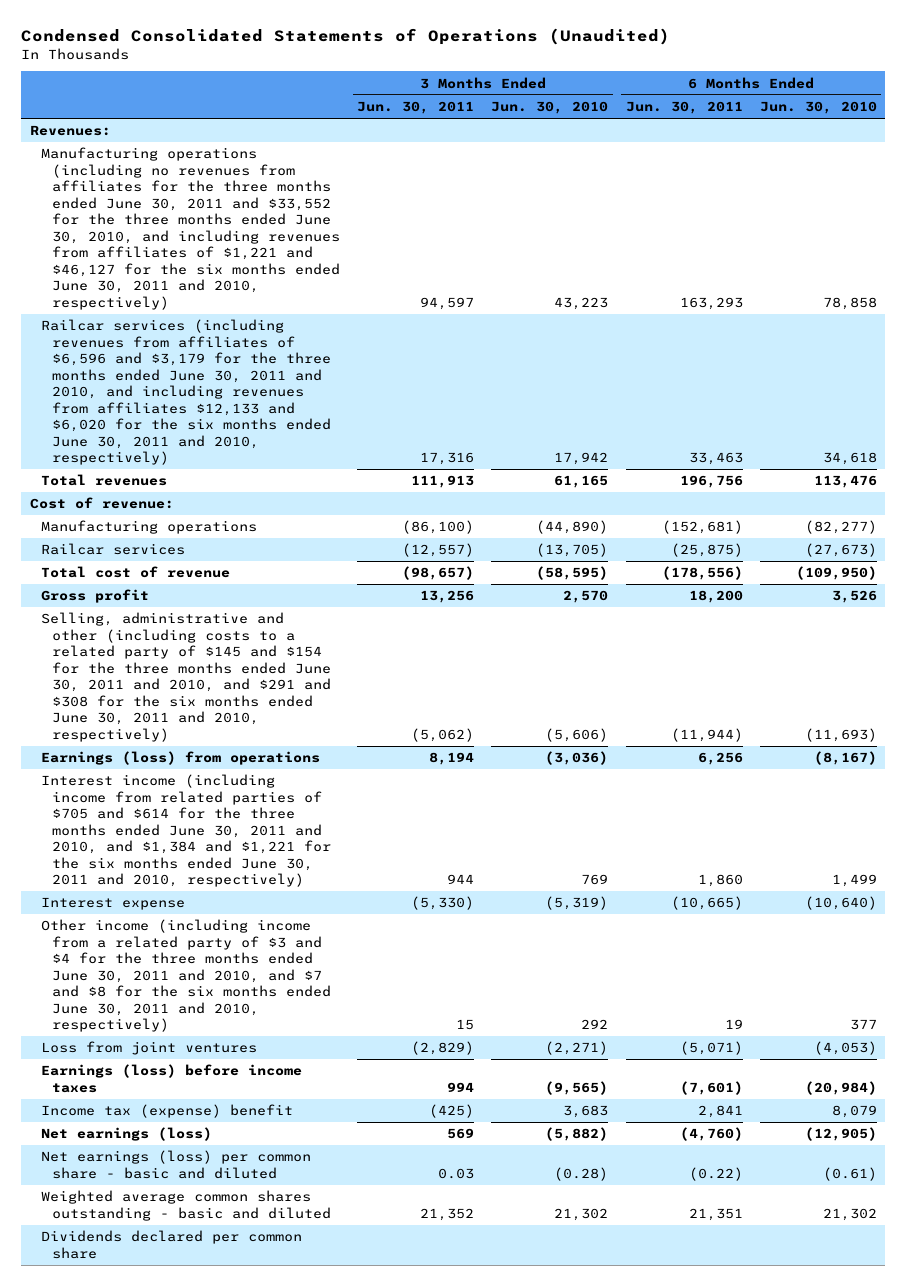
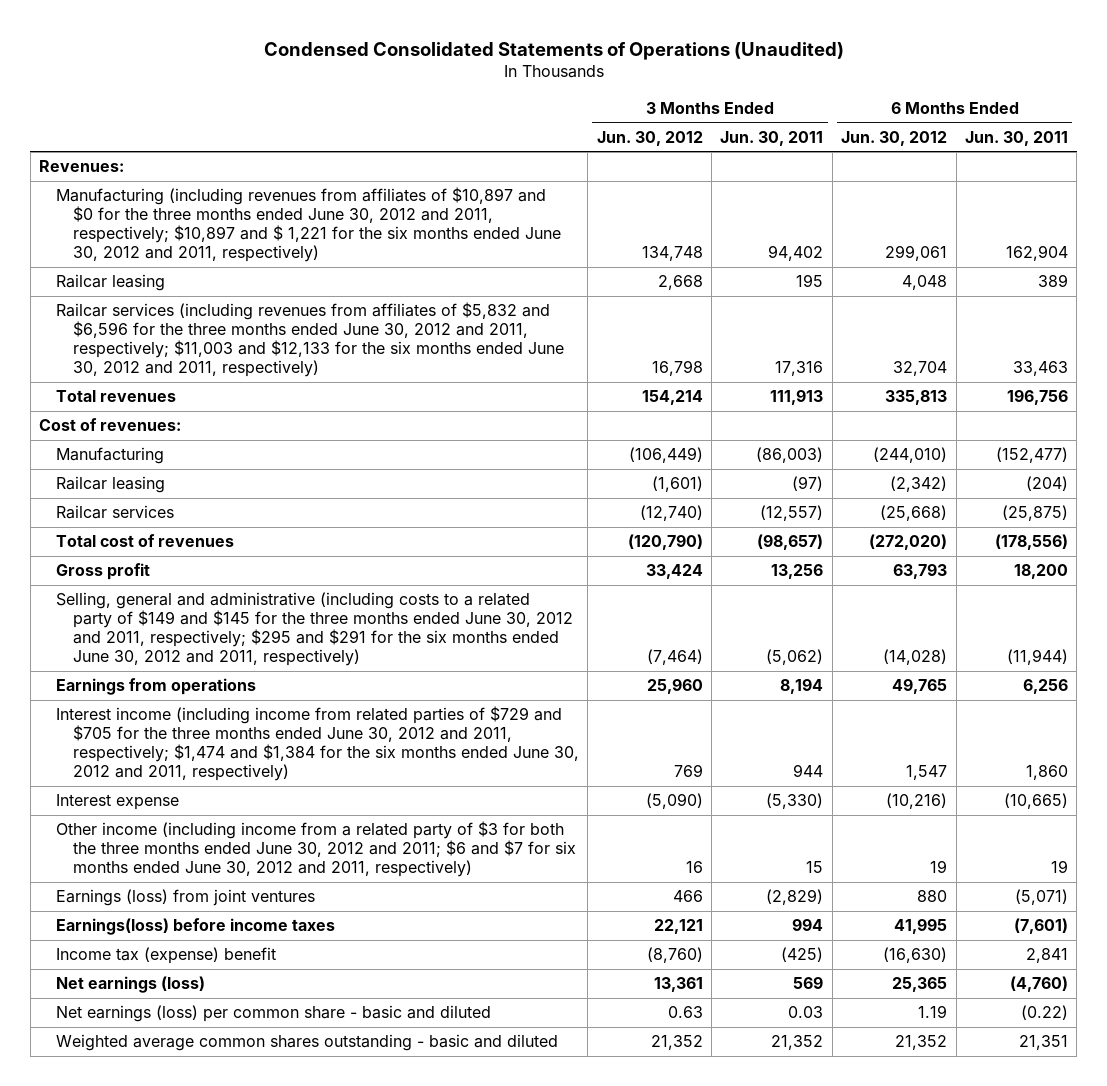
[491,100,609,114] Jun. 30, 2010 -> none
[759,100,877,114] Jun. 30, 2010 -> none
none -> [596,130,703,146] Jun. 30, 2012
none -> [841,130,948,146] Jun. 30, 2012
[40,147,340,310] Manufacturing operations (including no revenues from affiliates for the three months ended June 30, 2011 and $33,552 for the three months ended June 30, 2010, and including revenues from affiliates of $1,221 and $46,127 for the six months ended June 30, 2011 and 2010, respectively) -> [56,187,562,263] Manufacturing (including revenues from affiliates of $10,897 and $0 for the three months ended June 30, 2012 and 2011, respectively; $10,897 and $ 1,221 for the six months ended June 30, 2012 and 2011, respectively)
[420,296,475,310] 94,597 -> [768,245,824,262] 94,402
[679,296,743,310] 163,293 -> [1005,245,1068,262] 162,904
none -> [56,274,166,292] Railcar leasing
[40,319,331,466] Railcar services (including revenues from affiliates of $6,596 and $3,179 for the three months ended June 30, 2011 and 2010, and including revenues from affiliates $12,133 and $6,020 for the six months ended June 30, 2011 and 2010, respectively) -> [56,302,565,378] Railcar services (including revenues from affiliates of $5,832 and $6,596 for the three months ended June 30, 2012 and 2011, respectively; $11,003 and $12,133 for the six months ended June 30, 2012 and 2011, respectively)
[29,497,174,510] Cost of revenue: -> [39,418,182,432] Cost of revenues:
[40,520,257,535] Manufacturing operations -> [56,447,165,465] Manufacturing
[402,520,475,535] (86,100) -> [756,447,824,464] (86,003)
[661,520,743,535] (152,681) -> [995,447,1068,464] (152,477)
none -> [56,476,166,494] Railcar leasing
[40,566,230,579] Total cost of revenue -> [56,534,235,548] Total cost of revenues
[40,612,331,742] Selling, administrative and other (including costs to a related party of $145 and $154 for the three months ended June 30, 2011 and 2010, and $291 and $308 for the six months ended June 30, 2011 and 2010, respectively) -> [56,592,574,667] Selling, general and administrative (including costs to a related party of $149 and $145 for the three months ended June 30, 2012 and 2011, respectively; $295 and $291 for the six months ended June 30, 2012 and 2011, respectively)
[40,751,320,766] Earnings (loss) from operations -> [56,678,257,696] Earnings from operations
[40,774,331,888] Interest income (including income from related parties of $705 and $614 for the three months ended June 30, 2011 and 2010, and $1,384 and $1,221 for the six months ended June 30, 2011 and 2010, respectively) -> [56,706,580,782] Interest income (including income from related parties of $729 and $705 for the three months ended June 30, 2012 and 2011, respectively; $1,474 and $1,384 for the six months ended June 30, 2012 and 2011, respectively)
[40,919,331,1033] Other income (including income from a related party of $3 and $4 for the three months ended June 30, 2011 and 2010, and $7 and $8 for the six months ended June 30, 2011 and 2010, respectively) -> [56,821,577,878] Other income (including income from a related party of $3 for both the three months ended June 30, 2012 and 2011; $6 and $7 for six months ended June 30, 2012 and 2011, respectively)
[40,1041,257,1056] Loss from joint ventures -> [56,889,316,907] Earnings (loss) from joint ventures
[40,1064,302,1093] Earnings (loss) before income taxes -> [56,918,336,936] Earnings(loss) before income taxes
[40,1230,302,1259] Dividends declared per common share -> none

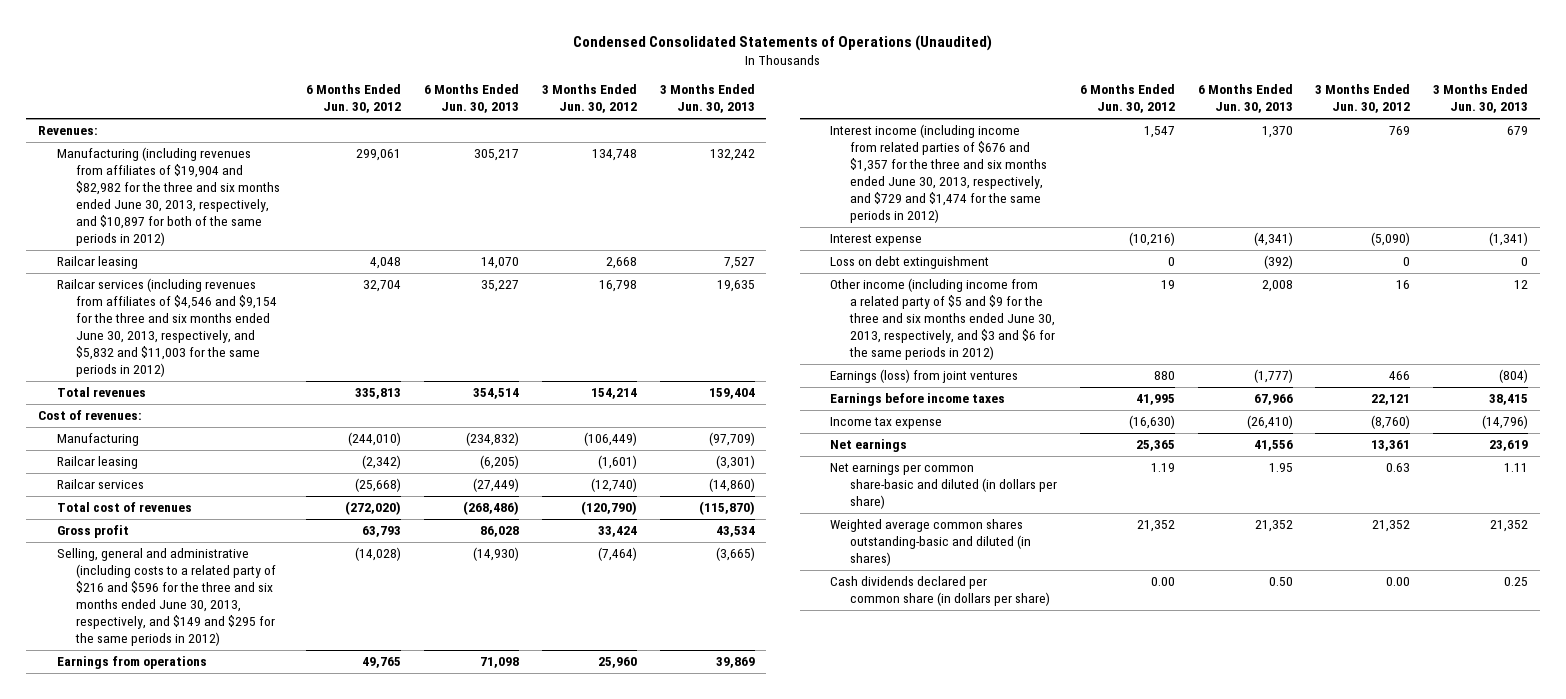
[720,130,824,146] Jun. 30, 2011 -> none
[964,130,1068,146] Jun. 30, 2011 -> none
none -> [424,84,520,114] 6 Months Ended Jun. 30, 2013
none -> [659,84,755,114] 3 Months Ended Jun. 30, 2013
[56,187,562,263] Manufacturing (including revenues from affiliates of $10,897 and $0 for the three months ended June 30, 2012 and 2011, respectively; $10,897 and $ 1,221 for the six months ended June 30, 2012 and 2011, respectively) -> [56,147,281,247] Manufacturing (including revenues from affiliates of $19,904 and $82,982 for the three and six months ended June 30, 2013, respectively, and $10,897 for both of the same periods in 2012)
[56,302,565,378] Railcar services (including revenues from affiliates of $5,832 and $6,596 for the three months ended June 30, 2012 and 2011, respectively; $11,003 and $12,133 for the six months ended June 30, 2012 and 2011, respectively) -> [56,278,278,378] Railcar services (including revenues from affiliates of $4,546 and $9,154 for the three and six months ended June 30, 2013, respectively, and $5,832 and $11,003 for the same periods in 2012)
[56,592,574,667] Selling, general and administrative (including costs to a related party of $149 and $145 for the three months ended June 30, 2012 and 2011, respectively; $295 and $291 for the six months ended June 30, 2012 and 2011, respectively) -> [56,548,277,647] Selling, general and administrative (including costs to a related party of $216 and $596 for the three and six months ended June 30, 2013, respectively, and $149 and $295 for the same periods in 2012)
[56,706,580,782] Interest income (including income from related parties of $729 and $705 for the three months ended June 30, 2012 and 2011, respectively; $1,474 and $1,384 for the six months ended June 30, 2012 and 2011, respectively) -> [830,124,1047,224] Interest income (including income from related parties of $676 and $1,357 for the three and six months ended June 30, 2013, respectively, and $729 and $1,474 for the same periods in 2012)
none -> [830,256,990,270] Loss on debt extinguishment
[56,821,577,878] Other income (including income from a related party of $3 for both the three months ended June 30, 2012 and 2011; $6 and $7 for six months ended June 30, 2012 and 2011, respectively) -> [830,278,1055,361] Other income (including income from a related party of $5 and $9 for the three and six months ended June 30, 2013, respectively, and $3 and $6 for the same periods in 2012)
[56,918,336,936] Earnings(loss) before income taxes -> [830,393,1006,407] Earnings before income taxes
[56,947,277,965] Income tax (expense) benefit -> [830,417,943,430] Income tax expense
[56,976,206,994] Net earnings (loss) -> [830,439,908,453] Net earnings
[56,1005,492,1023] Net earnings (loss) per common share - basic and diluted -> [830,463,1057,510] Net earnings per common share-basic and diluted (in dollars per share)
[56,1034,559,1052] Weighted average common shares outstanding - basic and diluted -> [830,519,1031,567] Weighted average common shares outstanding-basic and diluted (in shares)
none -> [830,576,1050,607] Cash dividends declared per common share (in dollars per share)

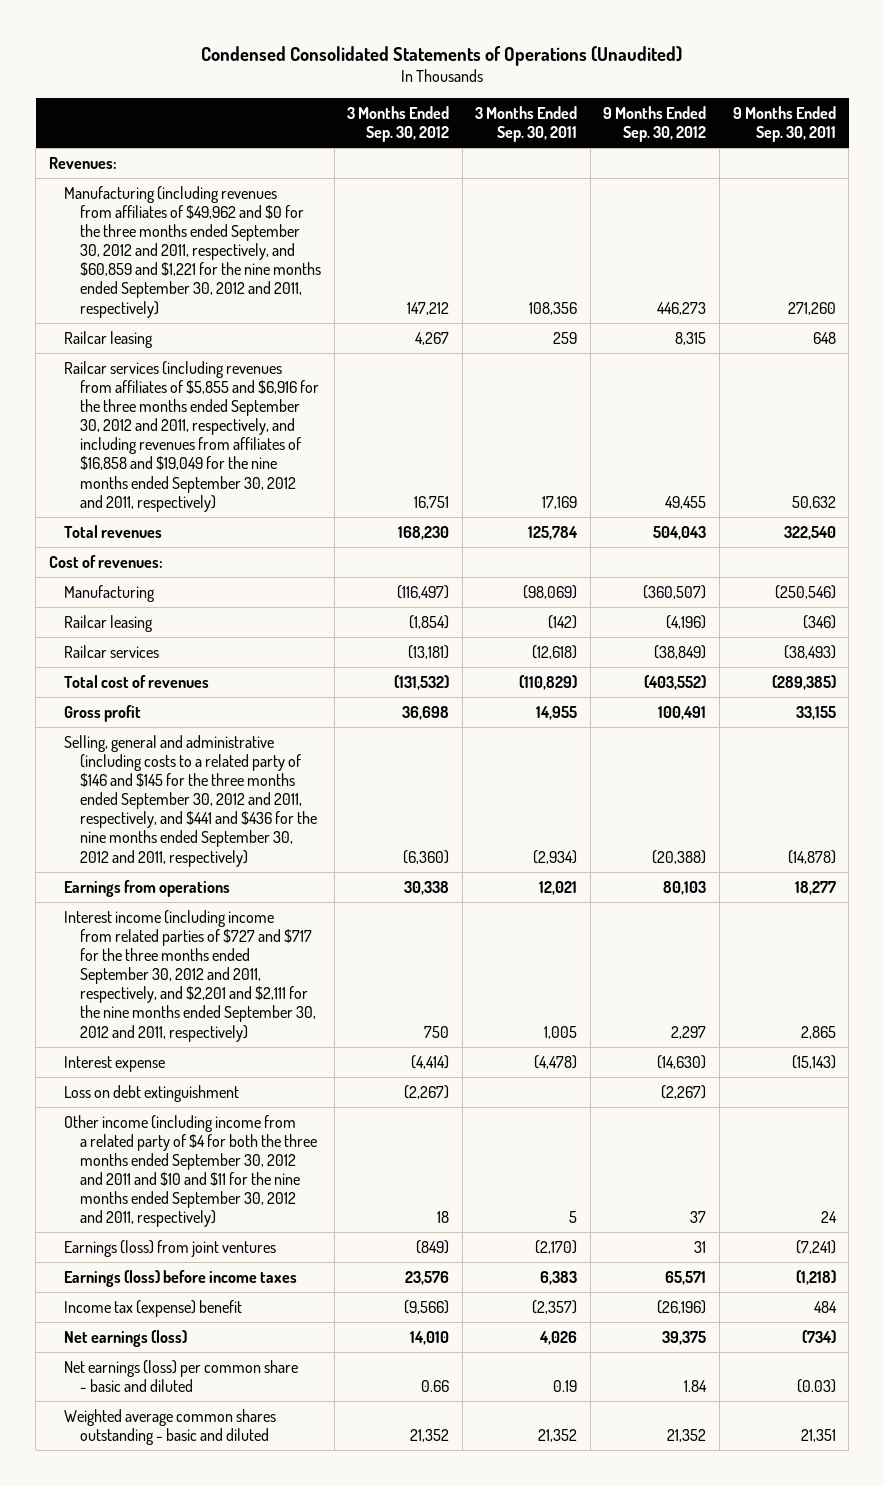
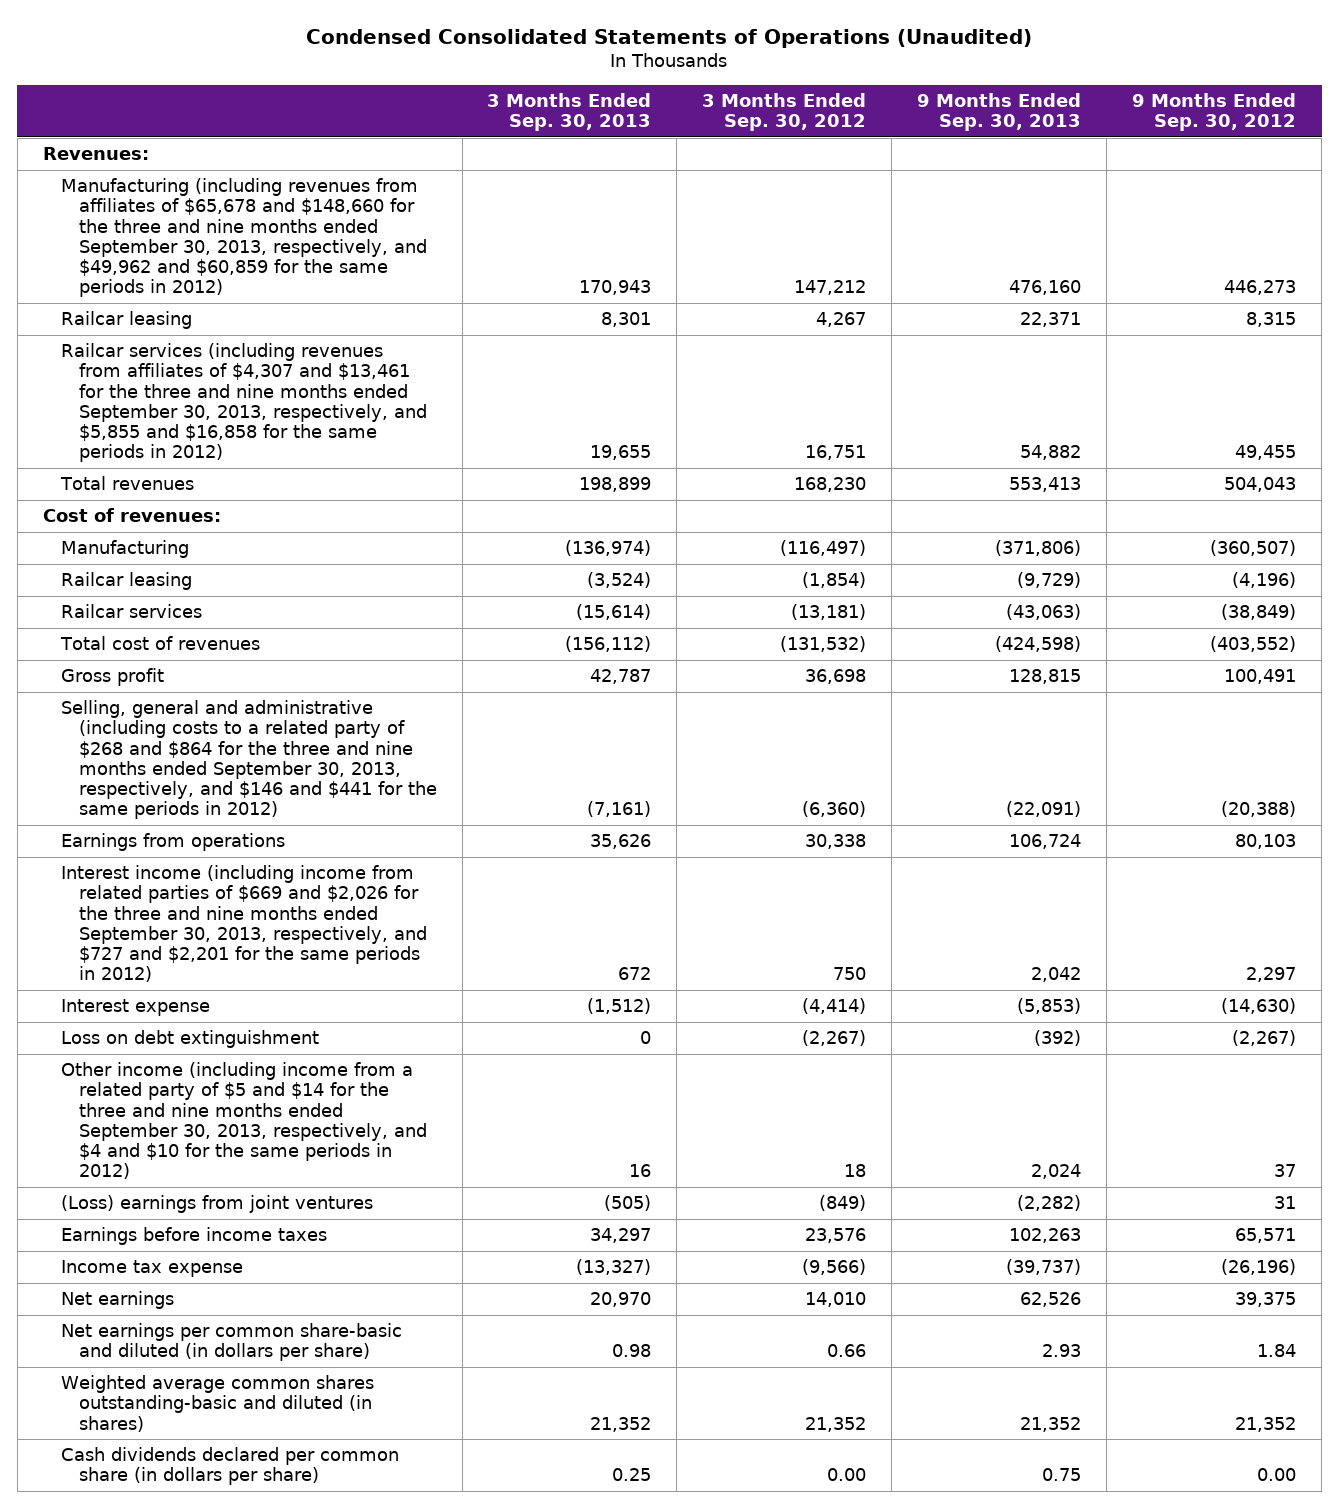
[475,106,578,143] 3 Months Ended Sep. 30, 2011 -> none
[732,106,836,143] 9 Months Ended Sep. 30, 2011 -> none
none -> [487,93,652,132] 3 Months Ended Sep. 30, 2013
none -> [917,93,1082,132] 9 Months Ended Sep. 30, 2013
[64,185,322,318] Manufacturing (including revenues from affiliates of $49,962 and $0 for the three months ended September 30, 2012 and 2011, respectively, and $60,859 and $1,221 for the nine months ended September 30, 2012 and 2011, respectively) -> [60,178,427,298] Manufacturing (including revenues from affiliates of $65,678 and $148,660 for the three and nine months ended September 30, 2013, respectively, and $49,962 and $60,859 for the same periods in 2012)
[64,360,320,512] Railcar services (including revenues from affiliates of $5,855 and $6,916 for the three months ended September 30, 2012 and 2011, respectively, and including revenues from affiliates of $16,858 and $19,049 for the nine months ended September 30, 2012 and 2011, respectively) -> [60,343,427,463] Railcar services (including revenues from affiliates of $4,307 and $13,461 for the three and nine months ended September 30, 2013, respectively, and $5,855 and $16,858 for the same periods in 2012)
[64,734,318,867] Selling, general and administrative (including costs to a related party of $146 and $145 for the three months ended September 30, 2012 and 2011, respectively, and $441 and $436 for the nine months ended September 30, 2012 and 2011, respectively) -> [60,700,437,820] Selling, general and administrative (including costs to a related party of $268 and $864 for the three and nine months ended September 30, 2013, respectively, and $146 and $441 for the same periods in 2012)
[64,909,317,1042] Interest income (including income from related parties of $727 and $717 for the three months ended September 30, 2012 and 2011, respectively, and $2,201 and $2,111 for the nine months ended September 30, 2012 and 2011, respectively) -> [60,865,427,983] Interest income (including income from related parties of $669 and $2,026 for the three and nine months ended September 30, 2013, respectively, and $727 and $2,201 for the same periods in 2012)
[64,1114,318,1228] Other income (including income from a related party of $4 for both the three months ended September 30, 2012 and 2011 and $10 and $11 for the nine months ended September 30, 2012 and 2011, respectively) -> [60,1062,427,1180] Other income (including income from a related party of $5 and $14 for the three and nine months ended September 30, 2013, respectively, and $4 and $10 for the same periods in 2012)
[64,1239,277,1257] Earnings (loss) from joint ventures -> [60,1195,373,1214] (Loss) earnings from joint ventures
[64,1269,298,1287] Earnings (loss) before income taxes -> [60,1227,327,1246] Earnings before income taxes
[64,1299,243,1317] Income tax (expense) benefit -> [60,1260,243,1278] Income tax expense
[64,1329,188,1347] Net earnings (loss) -> [60,1291,174,1310] Net earnings
[64,1359,299,1392] Net earnings (loss) per common share - basic and diluted -> [60,1323,402,1362] Net earnings per common share-basic and diluted (in dollars per share)
[64,1408,277,1445] Weighted average common shares outstanding - basic and diluted -> [60,1375,374,1432] Weighted average common shares outstanding-basic and diluted (in shares)
none -> [60,1447,399,1486] Cash dividends declared per common share (in dollars per share)

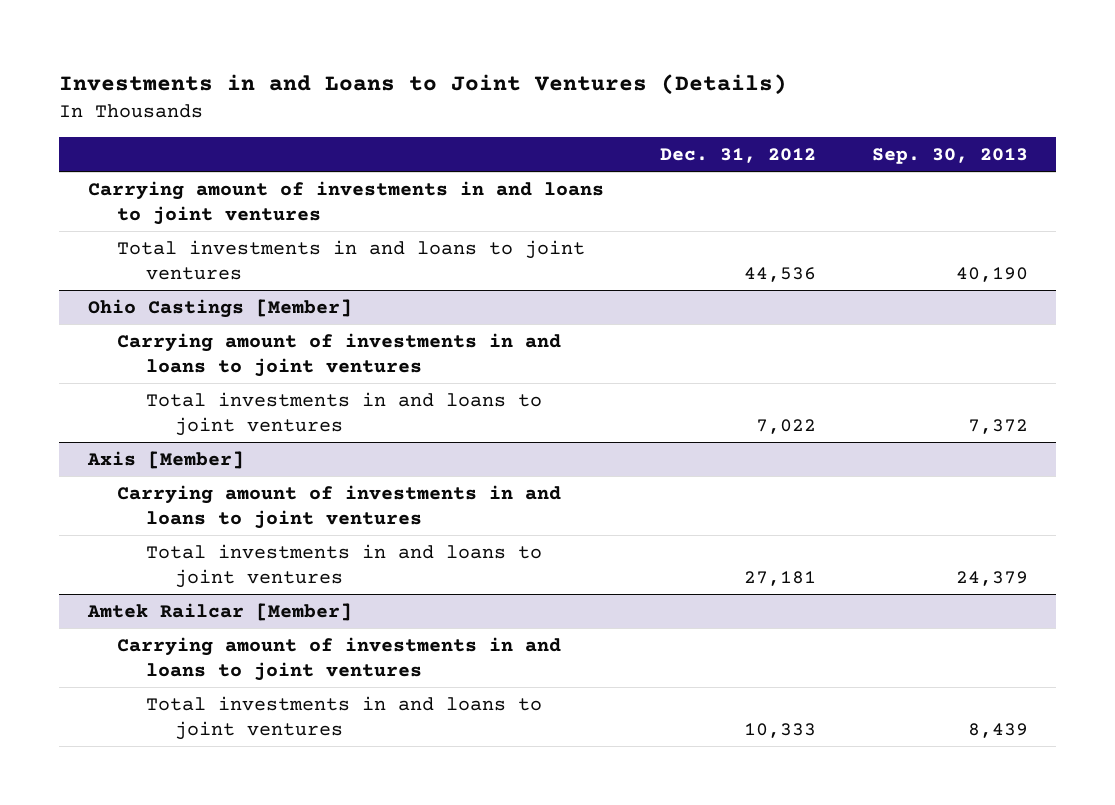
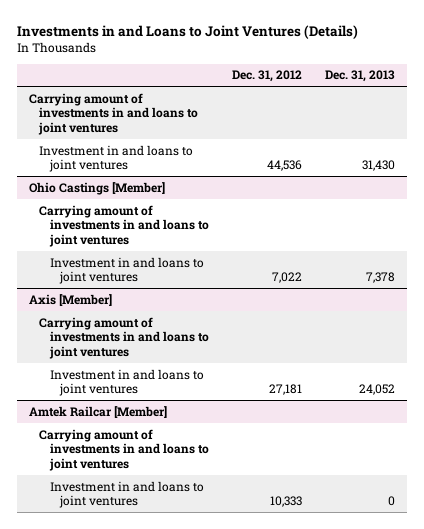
[871,148,1028,165] Sep. 30, 2013 -> none
none -> [325,70,396,83] Dec. 31, 2013
[116,239,585,280] Total investments in and loans to joint ventures -> [39,144,194,173] Investment in and loans to joint ventures
[145,391,542,436] Total investments in and loans to joint ventures -> [49,256,204,285] Investment in and loans to joint ventures
[145,543,542,588] Total investments in and loans to joint ventures -> [49,368,204,397] Investment in and loans to joint ventures
[145,695,542,740] Total investments in and loans to joint ventures -> [49,480,204,509] Investment in and loans to joint ventures

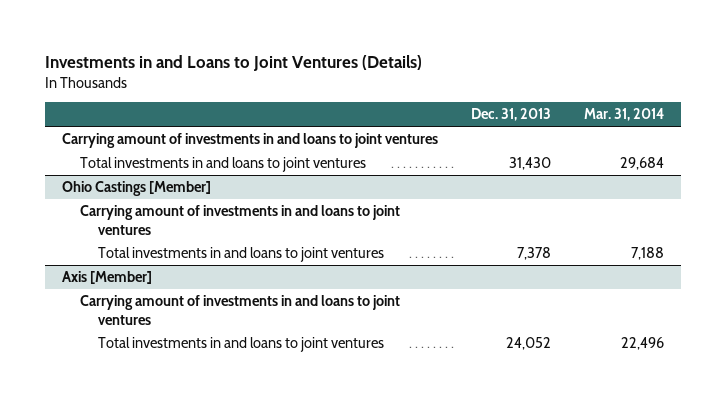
[231,70,302,83] Dec. 31, 2012 -> none
none -> [584,108,665,122] Mar. 31, 2014
[39,144,194,173] Investment in and loans to joint ventures -> [79,157,366,173] Total investments in and loans to joint ventures
[49,256,204,285] Investment in and loans to joint ventures -> [97,247,384,263] Total investments in and loans to joint ventures
[29,405,168,418] Amtek Railcar [Member] -> none
[39,428,209,471] Carrying amount of investments in and loans to joint ventures -> none
[49,480,204,509] Investment in and loans to joint ventures -> none
[49,368,204,397] Investment in and loans to joint ventures -> [97,337,384,353] Total investments in and loans to joint ventures

